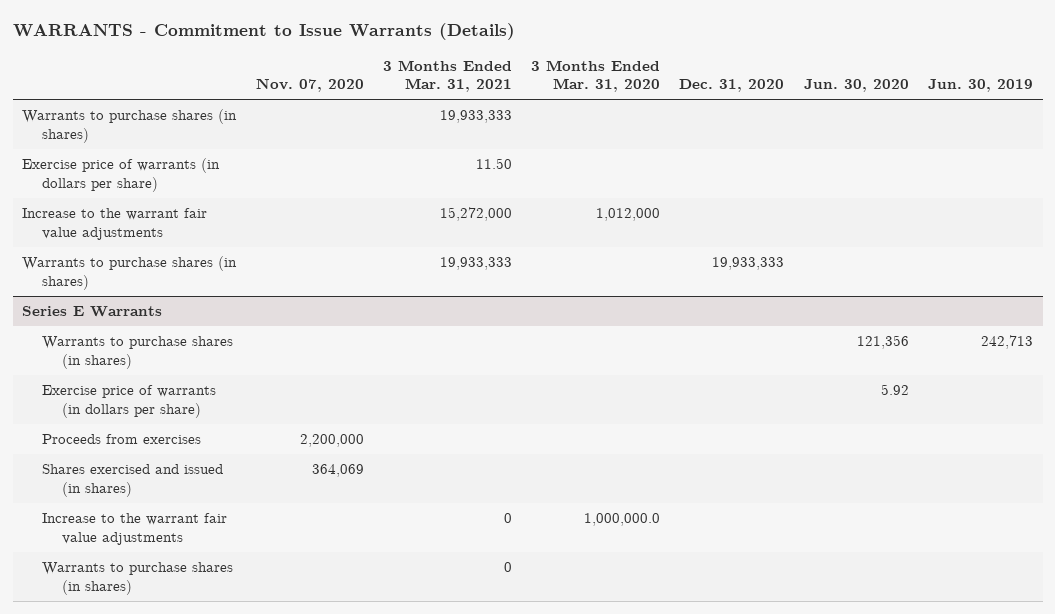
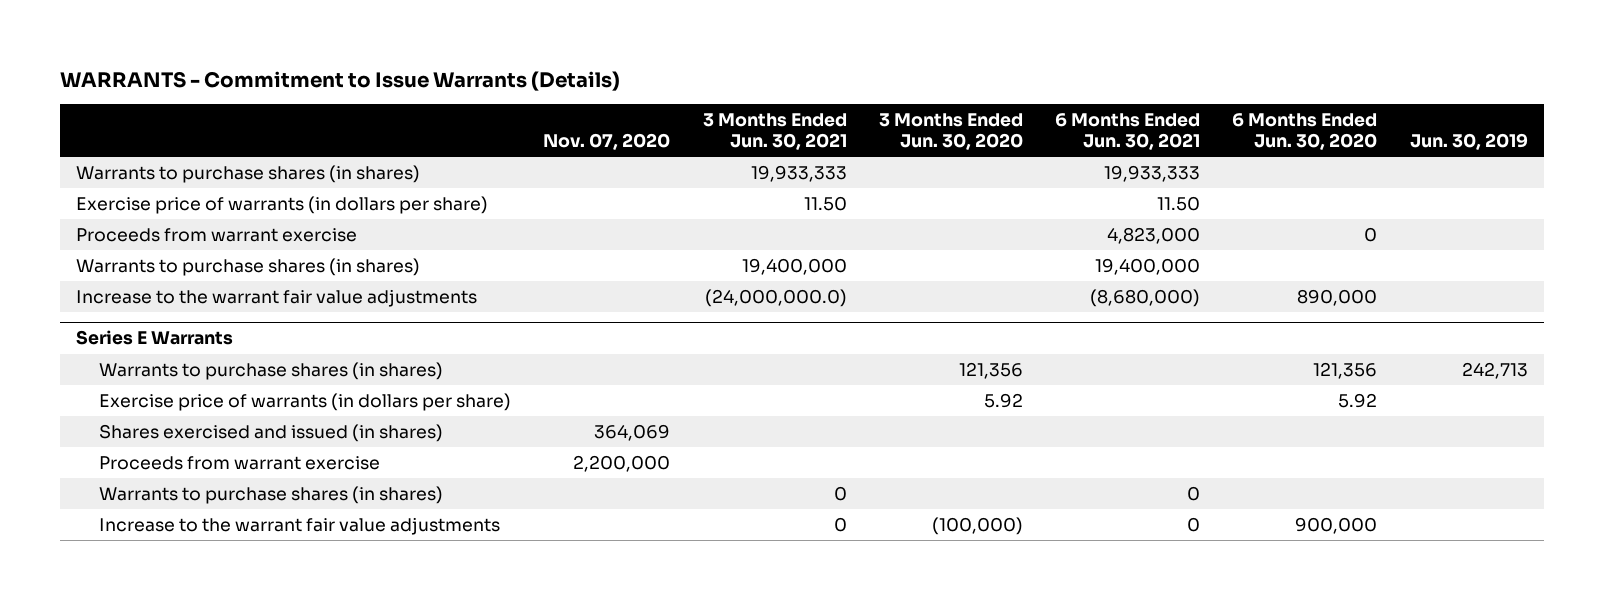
[382,59,512,93] 3 Months Ended Mar. 31, 2021 -> none
[531,59,661,93] 3 Months Ended Mar. 31, 2020 -> none
[679,79,785,93] Dec. 31, 2020 -> none
[803,79,909,93] Jun. 30, 2020 -> none
none -> [702,113,847,150] 3 Months Ended Jun. 30, 2021
none -> [878,113,1023,150] 3 Months Ended Jun. 30, 2020
none -> [1055,113,1201,150] 6 Months Ended Jun. 30, 2021
none -> [1232,113,1378,150] 6 Months Ended Jun. 30, 2020
none -> [75,228,357,243] Proceeds from warrant exercise
[22,208,208,240] Increase to the warrant fair value adjustments -> [75,289,477,308] Increase to the warrant fair value adjustments
[41,434,201,445] Proceeds from exercises -> none
none -> [99,456,381,471] Proceeds from warrant exercise
[41,513,227,545] Increase to the warrant fair value adjustments -> [99,517,501,536] Increase to the warrant fair value adjustments

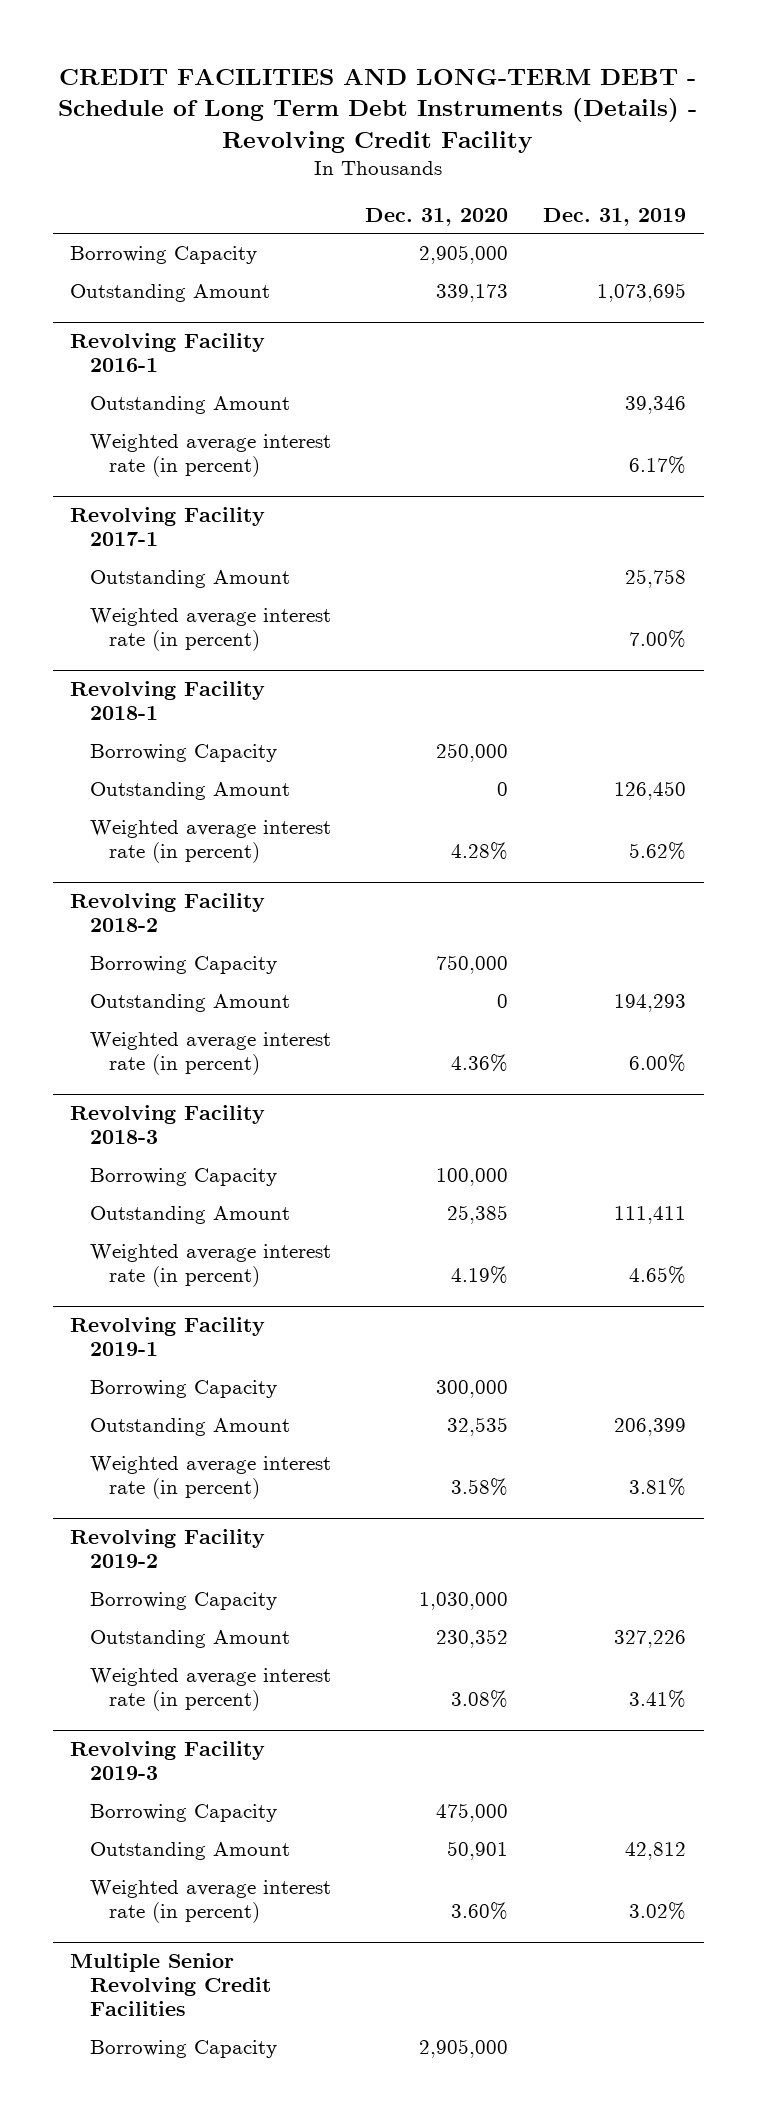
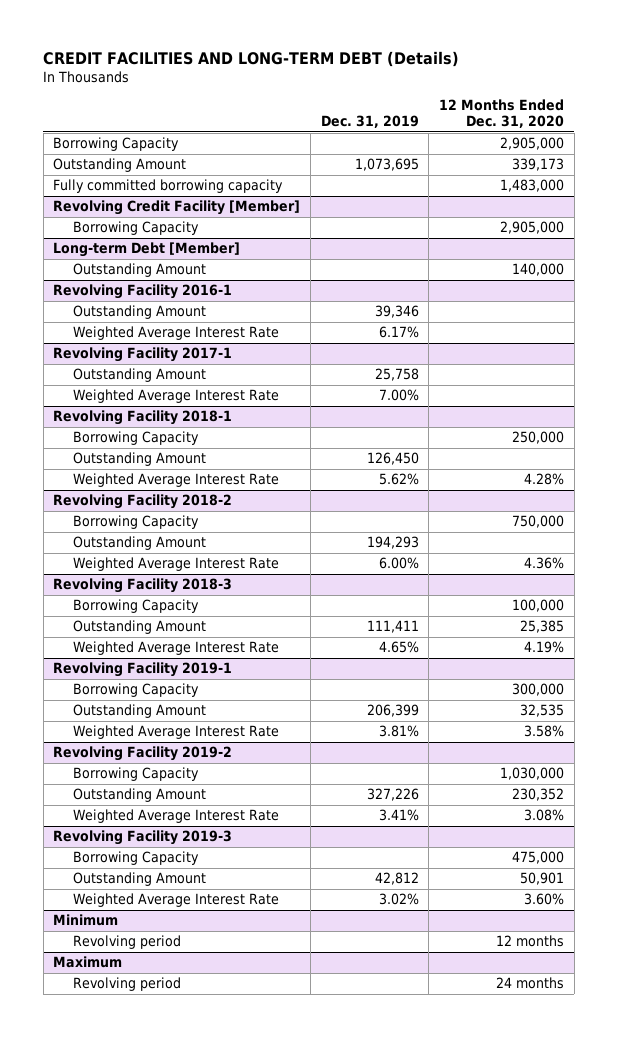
[58,67,698,153] CREDIT FACILITIES AND LONG-TERM DEBT - Schedule of Long Term Debt Instruments (Details) - Revolving Credit Facility -> [43,50,460,67] CREDIT FACILITIES AND LONG-TERM DEBT (Details)
[365,207,509,226] Dec. 31, 2020 -> none
none -> [438,99,564,129] 12 Months Ended Dec. 31, 2020
none -> [53,179,284,194] Fully committed borrowing capacity
none -> [53,200,301,216] Revolving Credit Facility [Member]
none -> [73,221,200,236] Borrowing Capacity
none -> [53,242,241,258] Long-term Debt [Member]
none -> [73,263,207,278] Outstanding Amount
[89,433,331,477] Weighted average interest rate (in percent) -> [73,326,280,341] Weighted Average Interest Rate
[89,607,331,651] Weighted average interest rate (in percent) -> [73,389,280,404] Weighted Average Interest Rate
[89,819,331,863] Weighted average interest rate (in percent) -> [73,473,280,488] Weighted Average Interest Rate
[89,1031,331,1075] Weighted average interest rate (in percent) -> [73,557,280,572] Weighted Average Interest Rate
[89,1243,331,1287] Weighted average interest rate (in percent) -> [73,641,280,656] Weighted Average Interest Rate
[89,1455,331,1499] Weighted average interest rate (in percent) -> [73,725,280,740] Weighted Average Interest Rate
[89,1667,331,1711] Weighted average interest rate (in percent) -> [73,809,280,824] Weighted Average Interest Rate
[70,1952,271,2017] Multiple Senior Revolving Credit Facilities -> none
[89,2039,277,2058] Borrowing Capacity -> none
[89,1879,331,1923] Weighted average interest rate (in percent) -> [73,893,280,908] Weighted Average Interest Rate
none -> [53,914,119,927] Minimum
none -> [73,935,182,950] Revolving period
none -> [53,956,123,969] Maximum
none -> [73,977,182,992] Revolving period

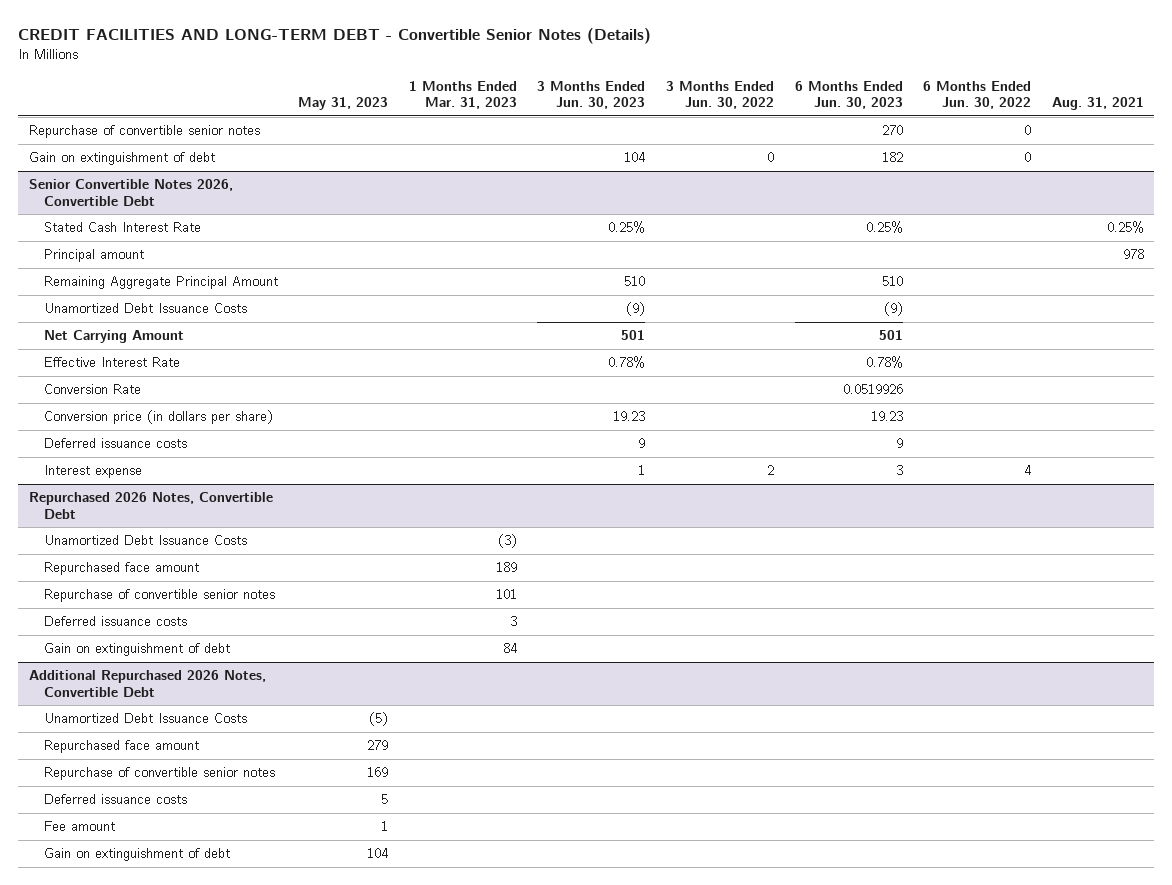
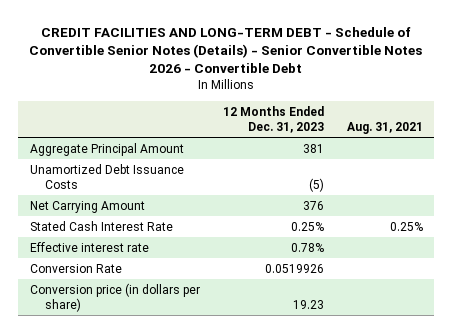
[18,27,652,44] CREDIT FACILITIES AND LONG-TERM DEBT - Convertible Senior Notes (Details) -> [29,26,423,74] CREDIT FACILITIES AND LONG-TERM DEBT - Schedule of Convertible Senior Notes (Details) - Senior Convertible Notes 2026 - Convertible Debt
[298,97,389,111] May 31, 2023 -> none
[408,80,517,110] 1 Months Ended Mar. 31, 2023 -> none
[537,80,646,110] 3 Months Ended Jun. 30, 2023 -> none
[666,80,775,110] 3 Months Ended Jun. 30, 2022 -> none
[794,80,903,110] 6 Months Ended Jun. 30, 2023 -> none
[923,80,1032,110] 6 Months Ended Jun. 30, 2022 -> none
none -> [222,105,324,133] 12 Months Ended Dec. 31, 2023
[28,125,260,139] Repurchase of convertible senior notes -> none
[28,152,215,166] Gain on extinguishment of debt -> none
[28,179,233,206] Senior Convertible Notes 2026, Convertible Debt -> none
[43,222,201,233] Stated Cash Interest Rate -> none
[43,249,144,263] Principal amount -> none
[43,276,278,290] Remaining Aggregate Principal Amount -> none
[43,303,247,314] Unamortized Debt Issuance Costs -> none
[43,330,184,344] Net Carrying Amount -> none
[43,357,180,368] Effective Interest Rate -> none
[43,384,141,395] Conversion Rate -> none
[43,410,273,425] Conversion price (in dollars per share) -> none
[43,438,187,449] Deferred issuance costs -> none
[43,465,142,479] Interest expense -> none
[28,492,273,519] Repurchased 2026 Notes, Convertible Debt -> none
[43,535,247,546] Unamortized Debt Issuance Costs -> none
[43,562,199,576] Repurchased face amount -> none
[43,589,275,603] Repurchase of convertible senior notes -> none
[43,616,187,627] Deferred issuance costs -> none
[43,643,230,657] Gain on extinguishment of debt -> none
[28,670,266,697] Additional Repurchased 2026 Notes, Convertible Debt -> none
[43,713,247,724] Unamortized Debt Issuance Costs -> none
[43,740,199,754] Repurchased face amount -> none
[43,767,275,781] Repurchase of convertible senior notes -> none
[43,794,187,805] Deferred issuance costs -> none
[43,821,115,832] Fee amount -> none
[43,848,230,862] Gain on extinguishment of debt -> none
none -> [29,142,184,156] Aggregate Principal Amount
none -> [29,163,184,189] Unamortized Debt Issuance Costs
none -> [29,200,145,213] Net Carrying Amount
none -> [29,220,173,231] Stated Cash Interest Rate
none -> [29,241,149,252] Effective interest rate
none -> [29,263,122,273] Conversion Rate
none -> [29,282,200,312] Conversion price (in dollars per share)

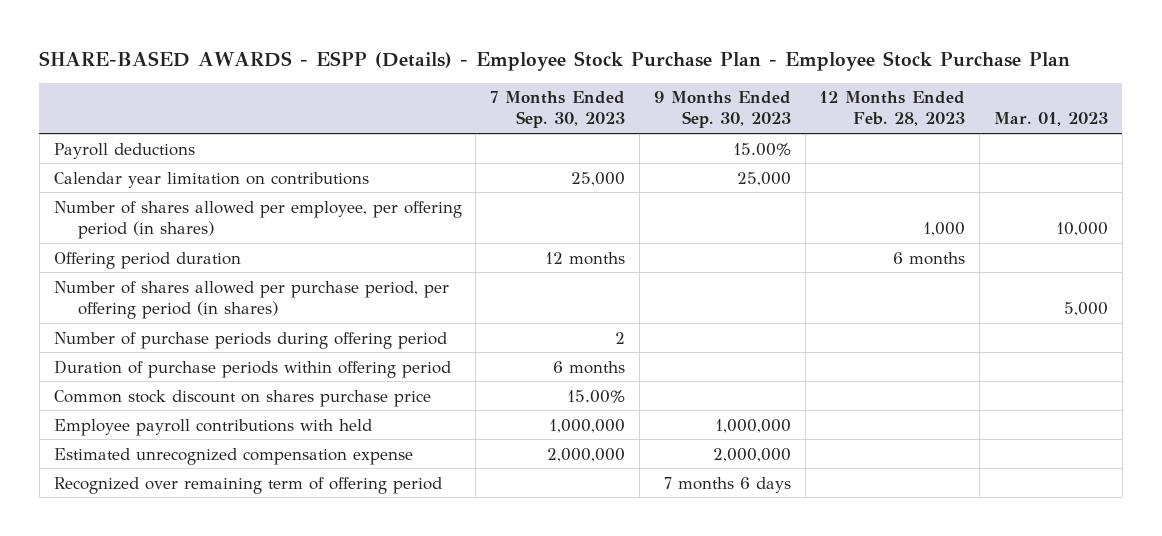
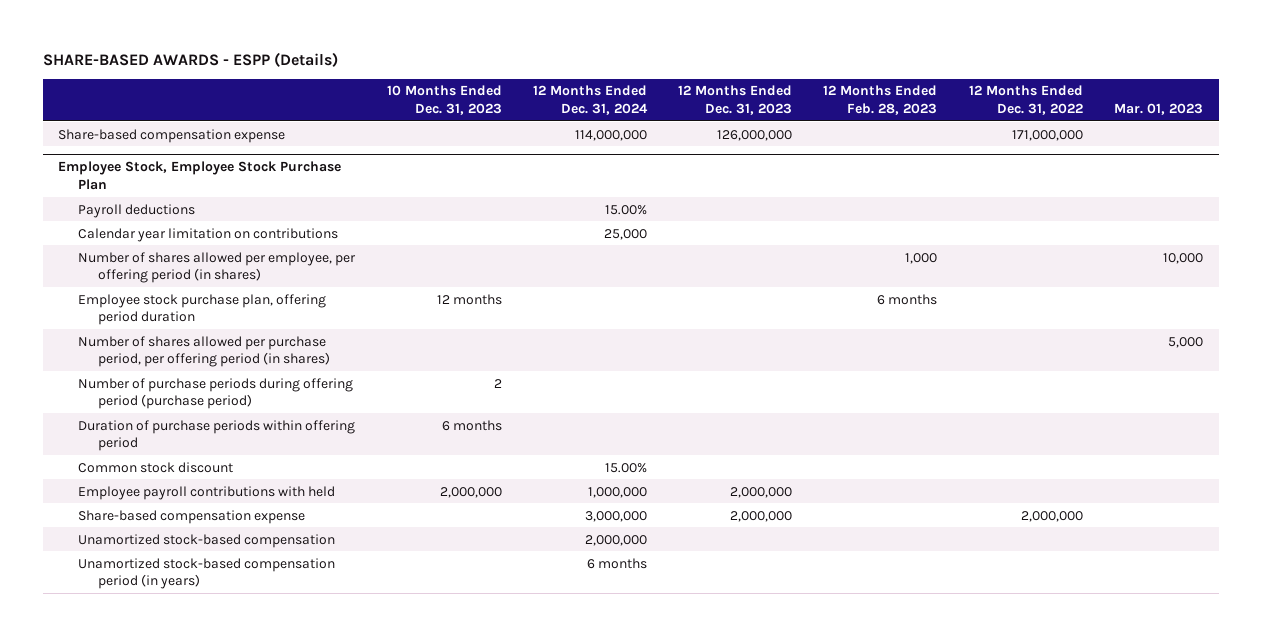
[39,50,1071,71] SHARE-BASED AWARDS - ESPP (Details) - Employee Stock Purchase Plan - Employee Stock Purchase Plan -> [42,51,338,67] SHARE-BASED AWARDS - ESPP (Details)
[490,91,626,129] 7 Months Ended Sep. 30, 2023 -> none
[653,91,791,129] 9 Months Ended Sep. 30, 2023 -> none
none -> [386,85,502,115] 10 Months Ended Dec. 31, 2023
none -> [532,85,648,115] 12 Months Ended Dec. 31, 2024
none -> [678,85,793,115] 12 Months Ended Dec. 31, 2023
none -> [968,85,1083,115] 12 Months Ended Dec. 31, 2022
[53,142,195,159] Payroll deductions -> none
[53,171,369,188] Calendar year limitation on contributions -> none
[53,200,462,239] Number of shares allowed per employee, per offering period (in shares) -> none
[53,251,241,269] Offering period duration -> none
[53,280,449,319] Number of shares allowed per purchase period, per offering period (in shares) -> none
[53,331,447,349] Number of purchase periods during offering period -> none
[53,359,451,378] Duration of purchase periods within offering period -> none
[53,389,431,407] Common stock discount on shares purchase price -> none
[53,418,372,436] Employee payroll contributions with held -> none
[53,447,413,465] Estimated unrecognized compensation expense -> none
[53,476,442,494] Recognized over remaining term of offering period -> none
none -> [58,128,286,143] Share-based compensation expense
none -> [58,161,342,191] Employee Stock, Employee Stock Purchase Plan
none -> [78,203,196,218] Payroll deductions
none -> [78,227,339,242] Calendar year limitation on contributions
none -> [78,251,357,284] Number of shares allowed per employee, per offering period (in shares)
none -> [78,293,327,326] Employee stock purchase plan, offering period duration
none -> [78,335,331,368] Number of shares allowed per purchase period, per offering period (in shares)
none -> [78,377,354,410] Number of purchase periods during offering period (purchase period)
none -> [78,419,356,452] Duration of purchase periods within offering period
none -> [78,461,234,473] Common stock discount
none -> [78,485,336,500] Employee payroll contributions with held
none -> [78,509,306,524] Share-based compensation expense
none -> [78,533,336,548] Unamortized stock-based compensation
none -> [78,557,336,590] Unamortized stock-based compensation period (in years)

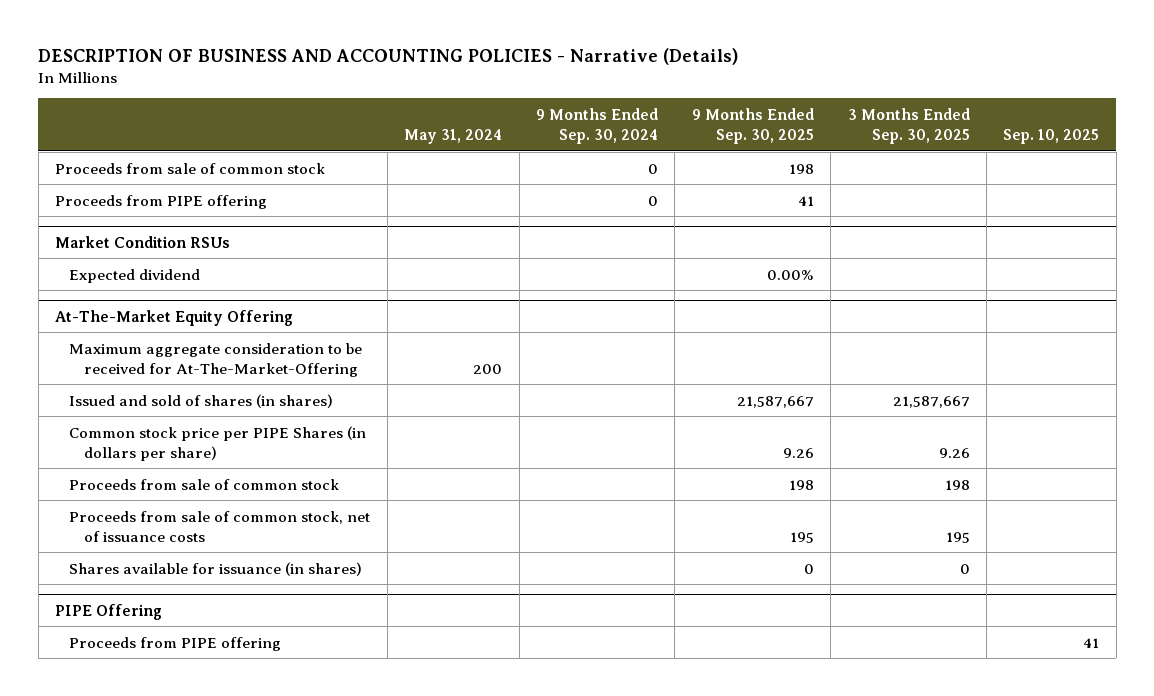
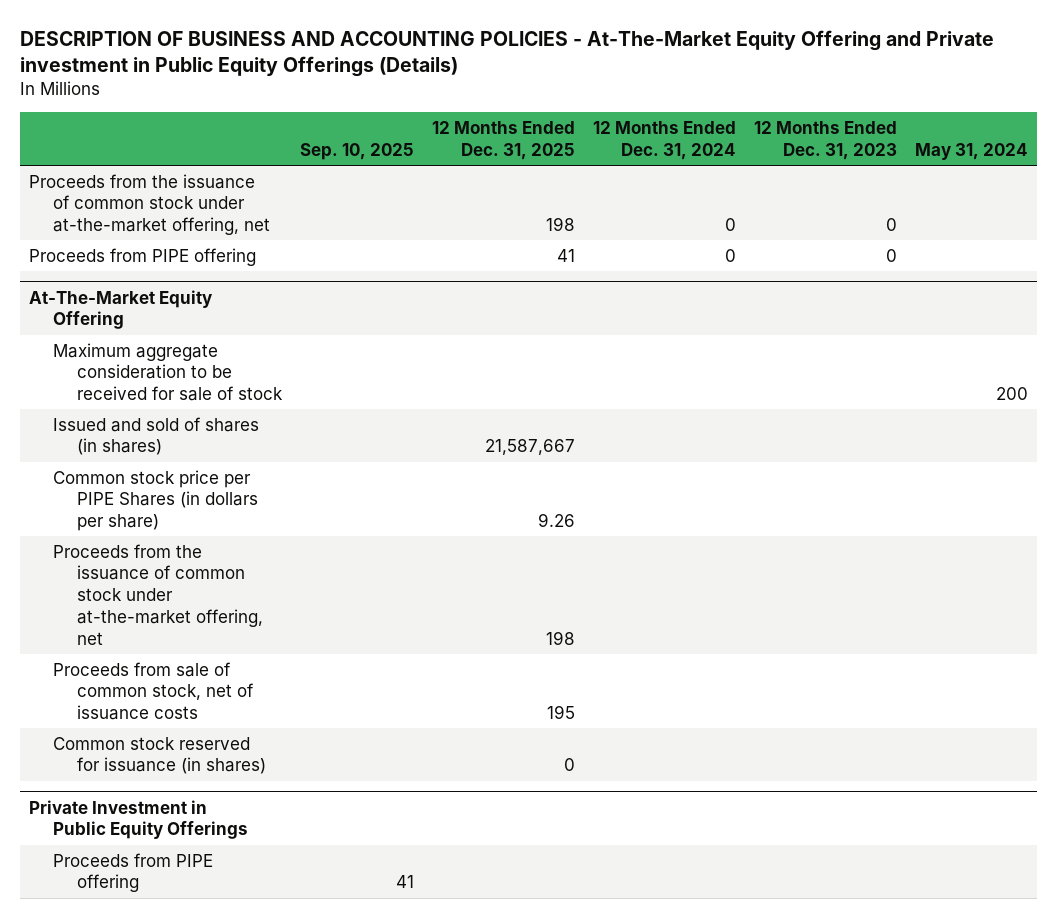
[38,48,739,66] DESCRIPTION OF BUSINESS AND ACCOUNTING POLICIES - Narrative (Details) -> [19,30,994,78] DESCRIPTION OF BUSINESS AND ACCOUNTING POLICIES - At-The-Market Equity Offering and Private investment in Public Equity Offerings (Details)
[535,108,658,145] 9 Months Ended Sep. 30, 2024 -> none
[691,108,814,145] 9 Months Ended Sep. 30, 2025 -> none
[847,108,970,145] 3 Months Ended Sep. 30, 2025 -> none
none -> [431,121,575,160] 12 Months Ended Dec. 31, 2025
none -> [592,121,736,160] 12 Months Ended Dec. 31, 2024
none -> [753,121,897,160] 12 Months Ended Dec. 31, 2023
[55,162,326,174] Proceeds from sale of common stock -> [28,173,270,236] Proceeds from the issuance of common stock under at-the-market offering, net
[55,235,231,248] Market Condition RSUs -> none
[69,268,201,283] Expected dividend -> none
[69,342,363,377] Maximum aggregate consideration to be received for At-The-Market-Offering -> [52,342,283,402] Maximum aggregate consideration to be received for sale of stock
[69,478,340,490] Proceeds from sale of common stock -> [52,543,263,645] Proceeds from the issuance of common stock under at-the-market offering, net
[69,561,363,576] Shares available for issuance (in shares) -> [52,736,266,775] Common stock reserved for issuance (in shares)
[55,603,163,620] PIPE Offering -> [28,799,248,840] Private Investment in Public Equity Offerings

